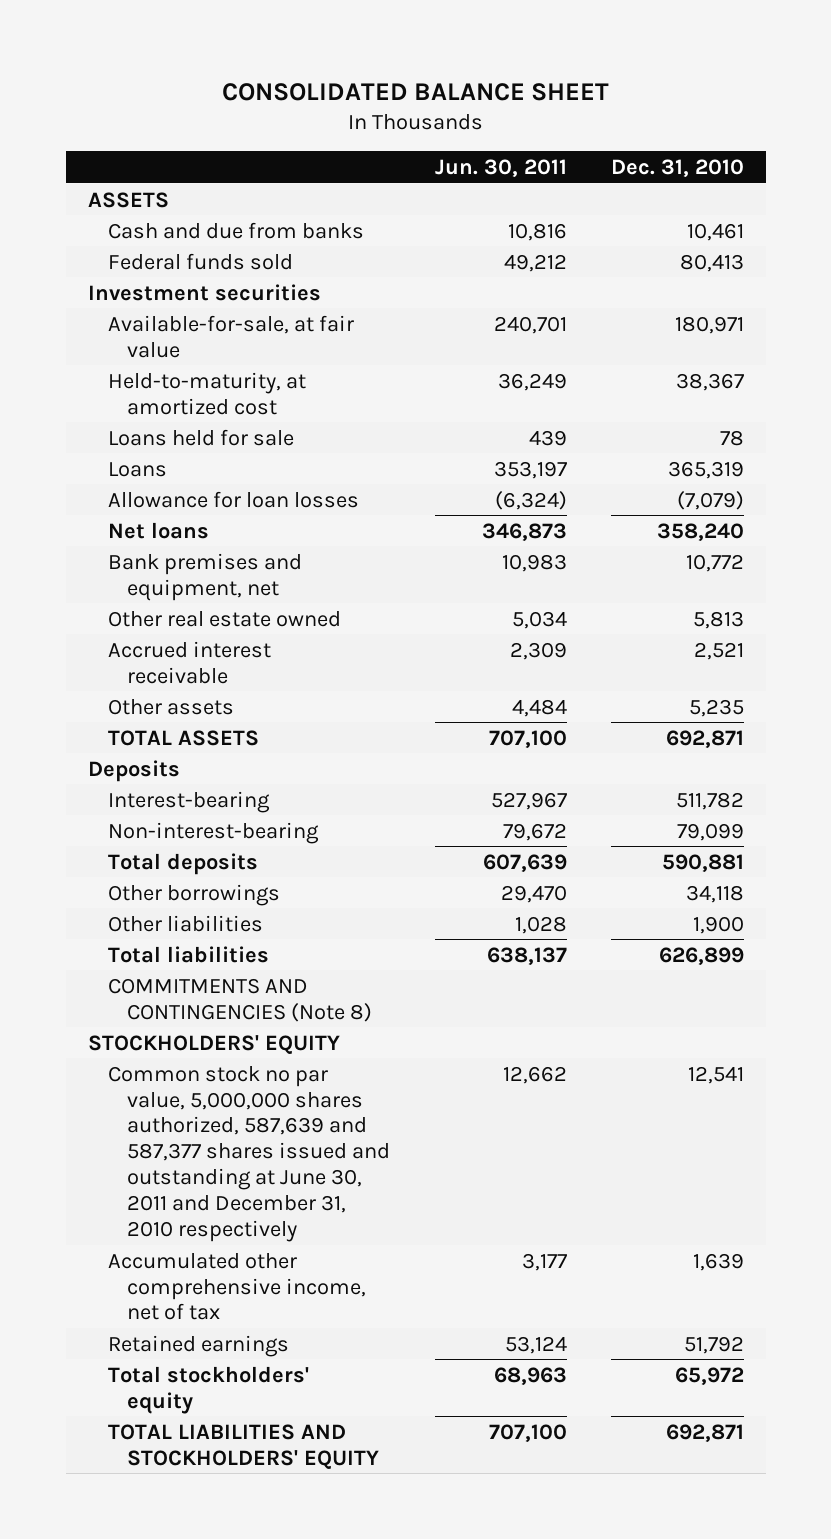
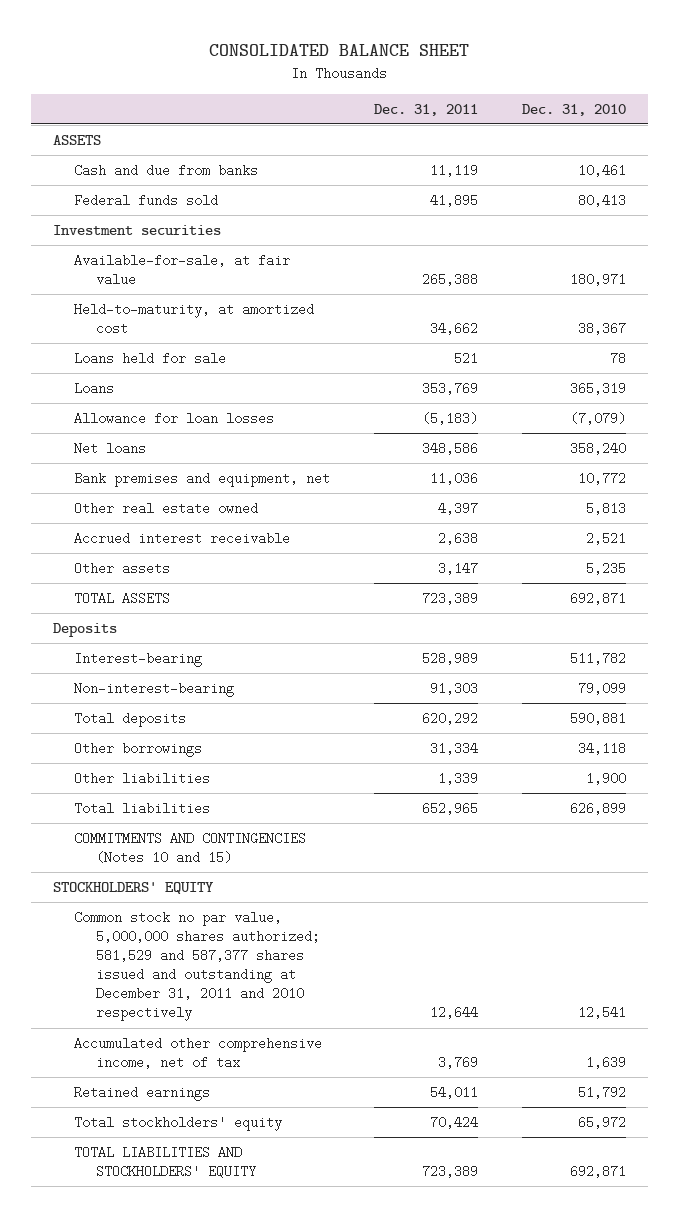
[434,159,567,178] Jun. 30, 2011 -> none
none -> [374,103,479,116] Dec. 31, 2011
[107,977,373,1022] COMMITMENTS AND CONTINGENCIES (Note 8) -> [74,832,307,865] COMMITMENTS AND CONTINGENCIES (Notes 10 and 15)
[107,1065,391,1243] Common stock no par value, 5,000,000 shares authorized, 587,639 and 587,377 shares issued and outstanding at June 30, 2011 and December 31, 2010 respectively -> [74,911,320,1022] Common stock no par value, 5,000,000 shares authorized; 581,529 and 587,377 shares issued and outstanding at December 31, 2011 and 2010 respectively

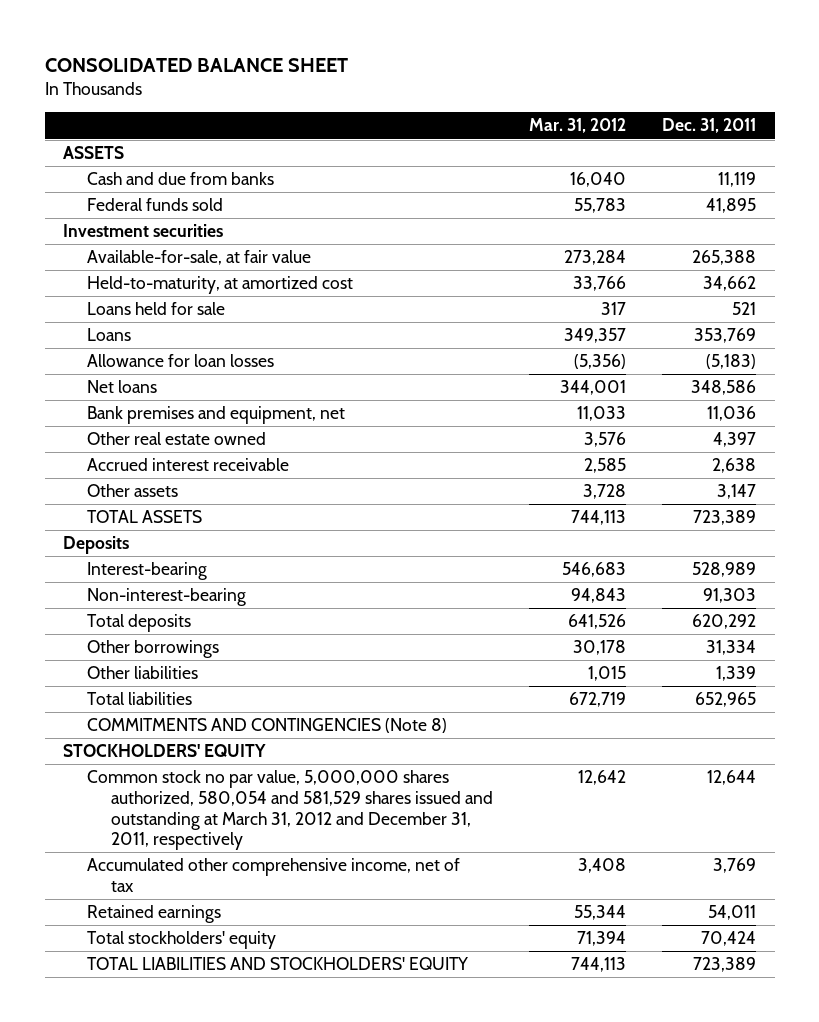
[522,103,627,116] Dec. 31, 2010 -> none
none -> [529,118,627,134] Mar. 31, 2012
[74,832,307,865] COMMITMENTS AND CONTINGENCIES (Notes 10 and 15) -> [87,718,448,734] COMMITMENTS AND CONTINGENCIES (Note 8)
[74,911,320,1022] Common stock no par value, 5,000,000 shares authorized; 581,529 and 587,377 shares issued and outstanding at December 31, 2011 and 2010 respectively -> [87,770,494,851] Common stock no par value, 5,000,000 shares authorized, 580,054 and 581,529 shares issued and outstanding at March 31, 2012 and December 31, 2011, respectively

